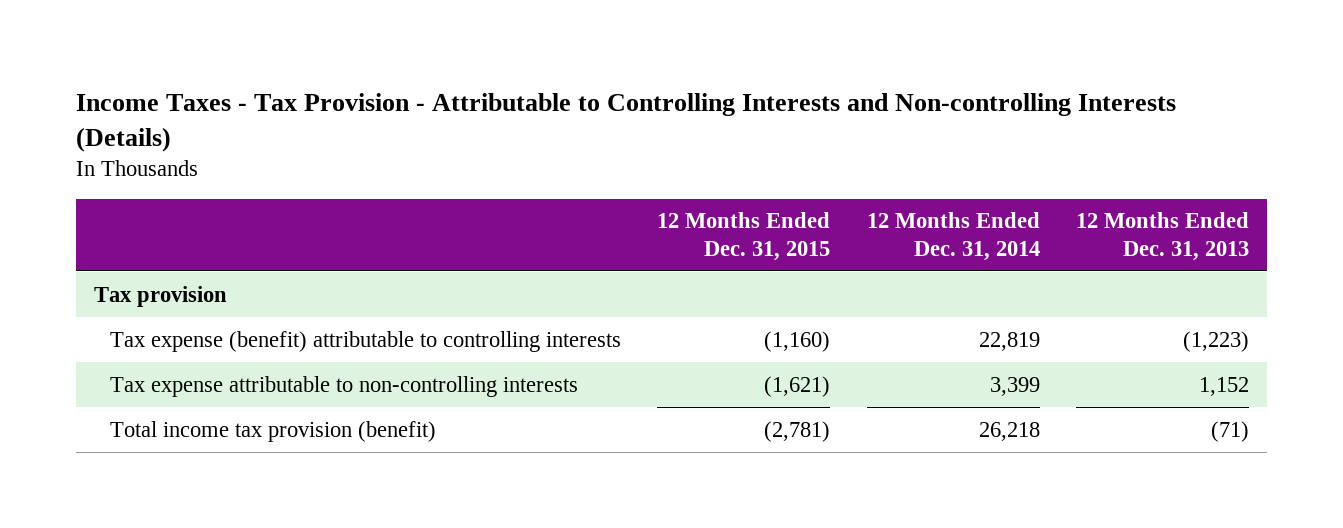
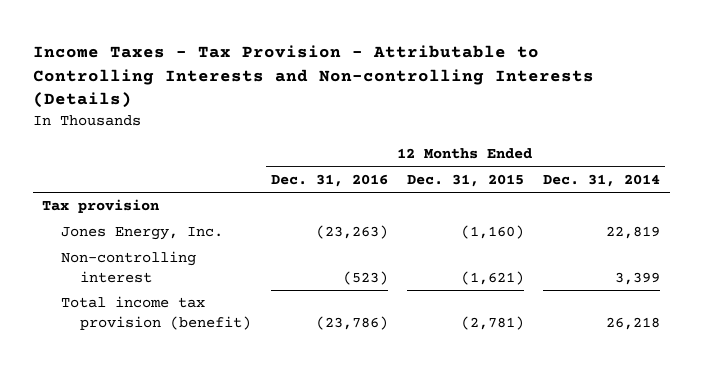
[1076,212,1250,261] 12 Months Ended Dec. 31, 2013 -> none
none -> [270,173,388,187] Dec. 31, 2016
[109,330,621,352] Tax expense (benefit) attributable to controlling interests -> [61,227,224,241] Jones Energy, Inc.
[109,375,578,397] Tax expense attributable to non-controlling interests -> [61,251,197,283] Non-controlling interest

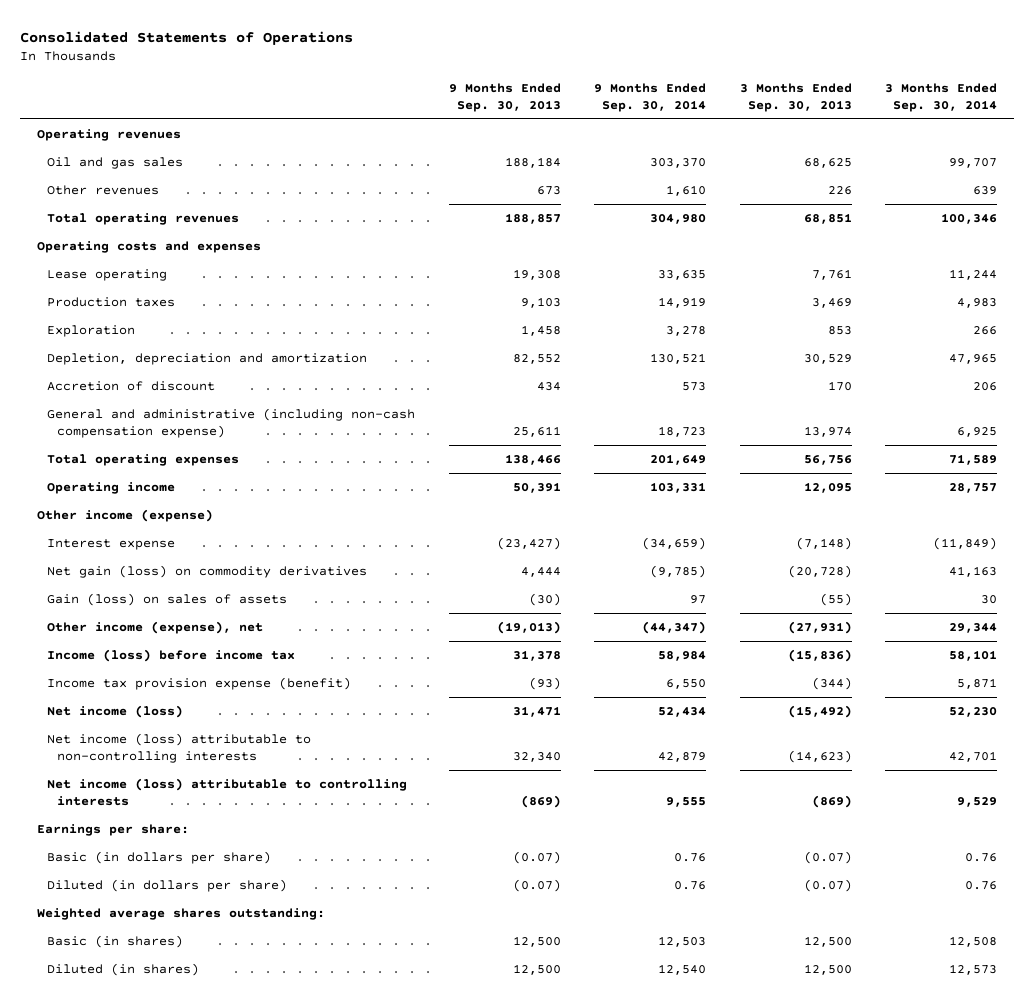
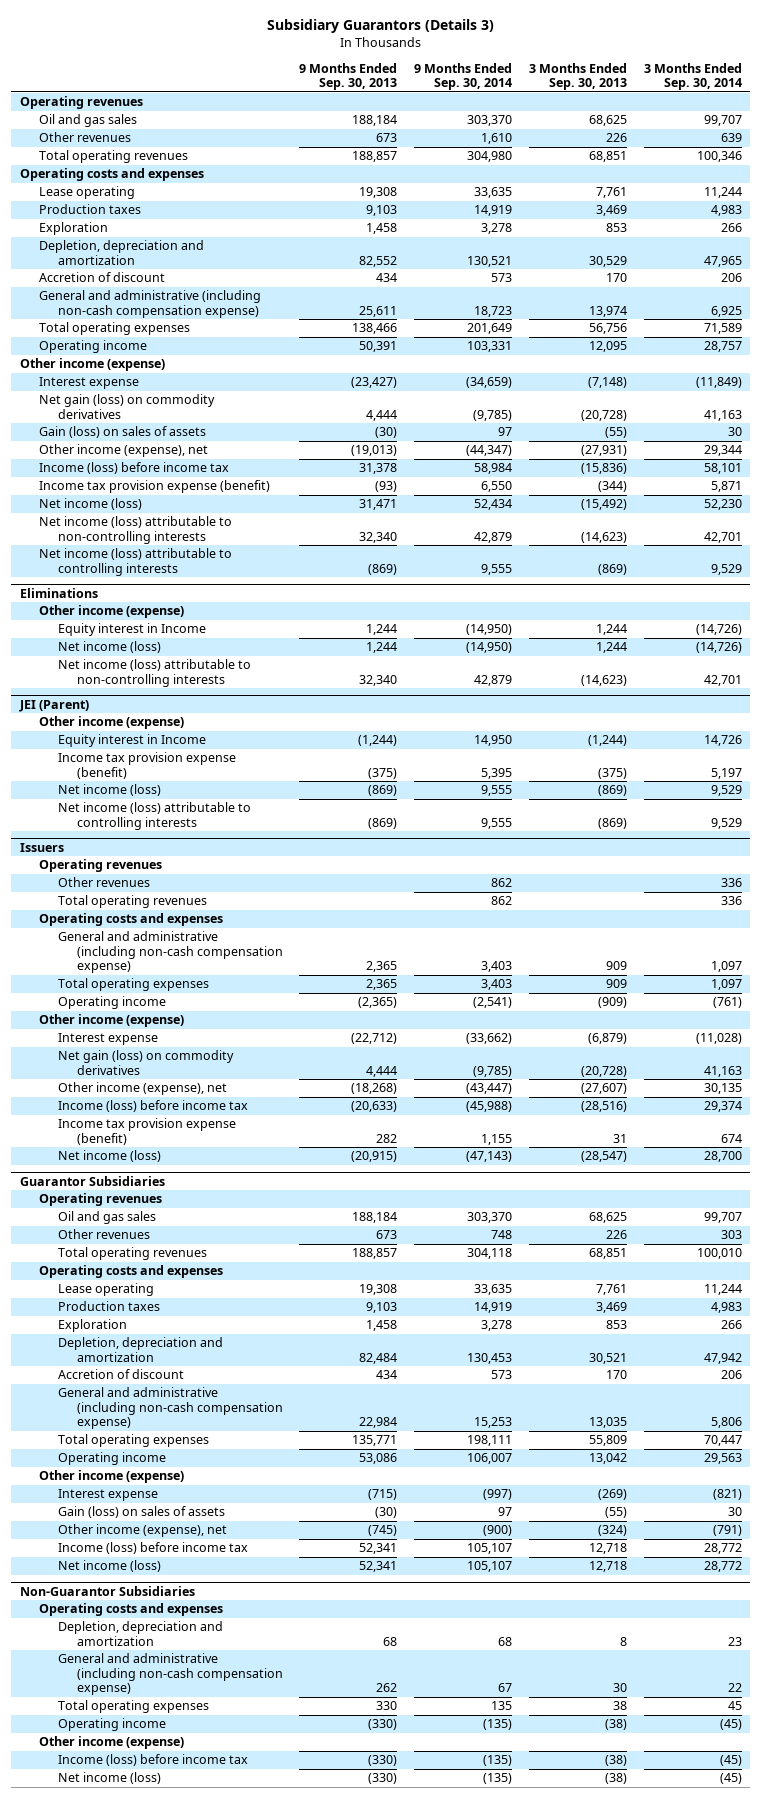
[20,30,354,45] Consolidated Statements of Operations -> [266,19,494,34] Subsidiary Guarantors (Details 3)
[37,823,190,836] Earnings per share: -> none
[47,850,272,864] Basic (in dollars per share) -> none
[47,878,288,892] Diluted (in dollars per share) -> none
[37,907,326,920] Weighted average shares outstanding: -> none
[47,934,184,948] Basic (in shares) -> none
[47,962,200,976] Diluted (in shares) -> none
none -> [19,587,98,598] Eliminations
none -> [38,605,184,619] Other income (expense)
none -> [57,623,206,637] Equity interest in Income
none -> [57,641,161,654] Net income (loss)
none -> [57,659,251,687] Net income (loss) attributable to non-controlling interests
none -> [18,699,89,712] JEI (Parent)
none -> [38,716,184,730] Other income (expense)
none -> [57,734,206,748] Equity interest in Income
none -> [57,752,236,779] Income tax provision expense (benefit)
none -> [57,784,161,797] Net income (loss)
none -> [57,802,251,830] Net income (loss) attributable to controlling interests
none -> [19,842,64,852] Issuers
none -> [38,859,162,873] Operating revenues
none -> [57,877,150,888] Other revenues
none -> [57,895,207,909] Total operating revenues
none -> [38,913,223,927] Operating costs and expenses
none -> [57,931,283,974] General and administrative (including non-cash compensation expense)
none -> [57,978,209,992] Total operating expenses
none -> [57,996,166,1010] Operating income
none -> [38,1014,184,1028] Other income (expense)
none -> [57,1033,158,1046] Interest expense
none -> [57,1050,234,1075] Net gain (loss) on commodity derivatives
none -> [57,1082,227,1096] Other income (expense), net
none -> [57,1100,248,1113] Income (loss) before income tax
none -> [57,1118,236,1145] Income tax provision expense (benefit)
none -> [57,1150,161,1163] Net income (loss)
none -> [19,1175,165,1186] Guarantor Subsidiaries
none -> [38,1193,162,1207] Operating revenues
none -> [57,1211,156,1225] Oil and gas sales
none -> [57,1229,150,1240] Other revenues
none -> [57,1247,207,1261] Total operating revenues
none -> [38,1265,223,1279] Operating costs and expenses
none -> [57,1283,154,1297] Lease operating
none -> [57,1301,160,1312] Production taxes
none -> [57,1319,127,1333] Exploration
none -> [57,1337,223,1362] Depletion, depreciation and amortization
none -> [57,1369,184,1380] Accretion of discount
none -> [57,1387,283,1430] General and administrative (including non-cash compensation expense)
none -> [57,1434,209,1448] Total operating expenses
none -> [57,1452,166,1466] Operating income
none -> [38,1470,184,1484] Other income (expense)
none -> [57,1489,158,1502] Interest expense
none -> [57,1506,225,1519] Gain (loss) on sales of assets
none -> [57,1524,227,1538] Other income (expense), net
none -> [57,1542,248,1555] Income (loss) before income tax
none -> [57,1560,161,1573] Net income (loss)
none -> [19,1585,195,1596] Non-Guarantor Subsidiaries
none -> [38,1603,223,1617] Operating costs and expenses
none -> [57,1621,223,1646] Depletion, depreciation and amortization
none -> [57,1653,283,1696] General and administrative (including non-cash compensation expense)
none -> [57,1700,209,1714] Total operating expenses
none -> [57,1718,166,1732] Operating income
none -> [38,1736,184,1750] Other income (expense)
none -> [57,1754,248,1767] Income (loss) before income tax
none -> [57,1772,161,1785] Net income (loss)

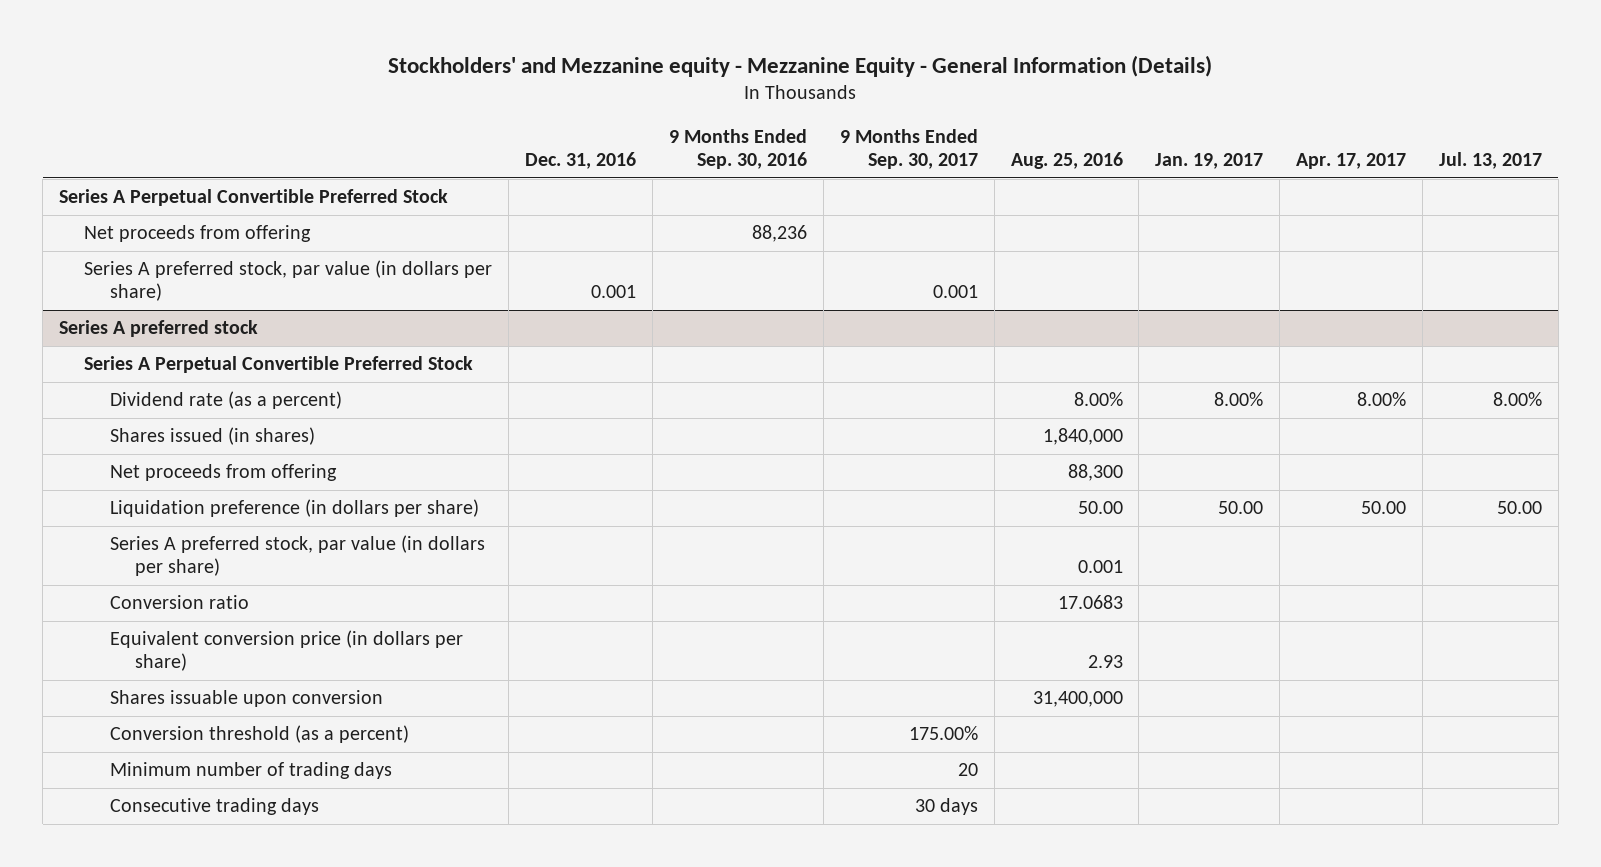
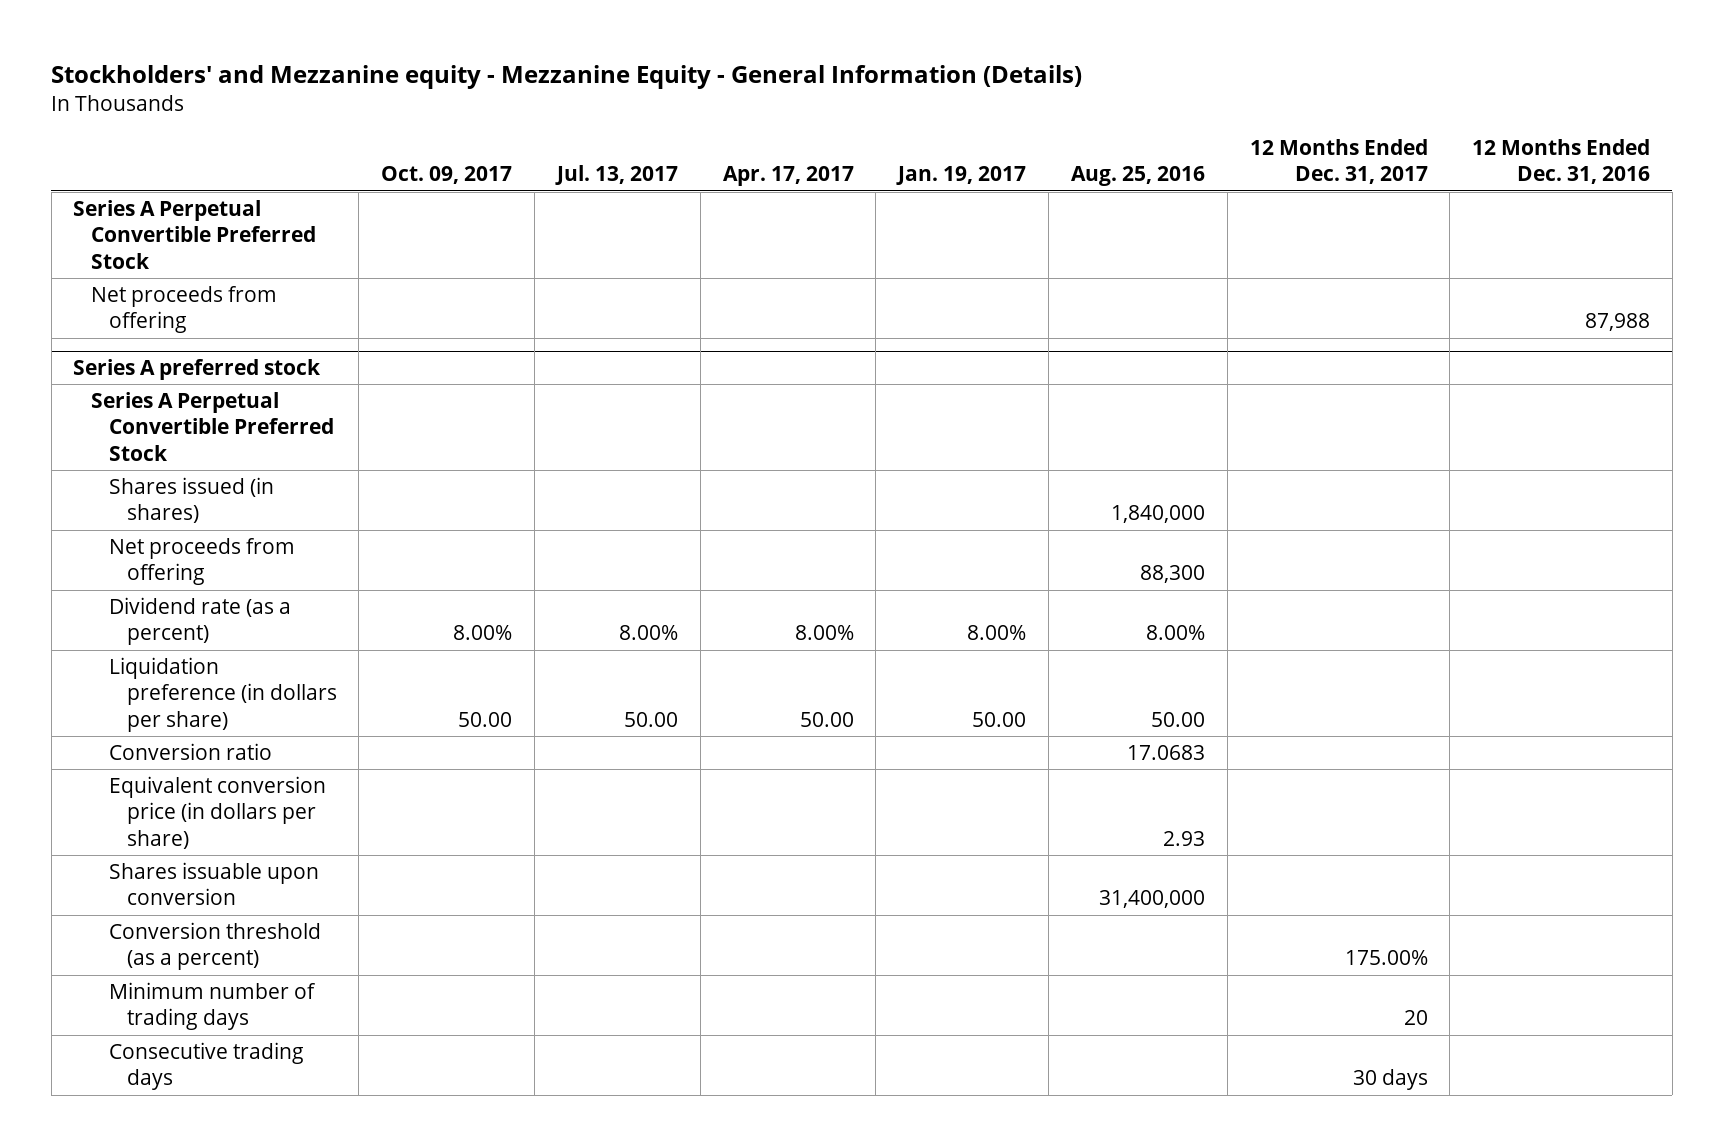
[525,152,637,170] Dec. 31, 2016 -> none
[668,129,807,170] 9 Months Ended Sep. 30, 2016 -> none
[839,129,978,170] 9 Months Ended Sep. 30, 2017 -> none
none -> [381,166,513,185] Oct. 09, 2017
none -> [1249,138,1428,185] 12 Months Ended Dec. 31, 2017
none -> [1472,138,1651,185] 12 Months Ended Dec. 31, 2016
[84,260,493,302] Series A preferred stock, par value (in dollars per share) -> none
[109,391,342,410] Dividend rate (as a percent) -> [108,596,291,646] Dividend rate (as a percent)
[109,535,485,577] Series A preferred stock, par value (in dollars per share) -> none

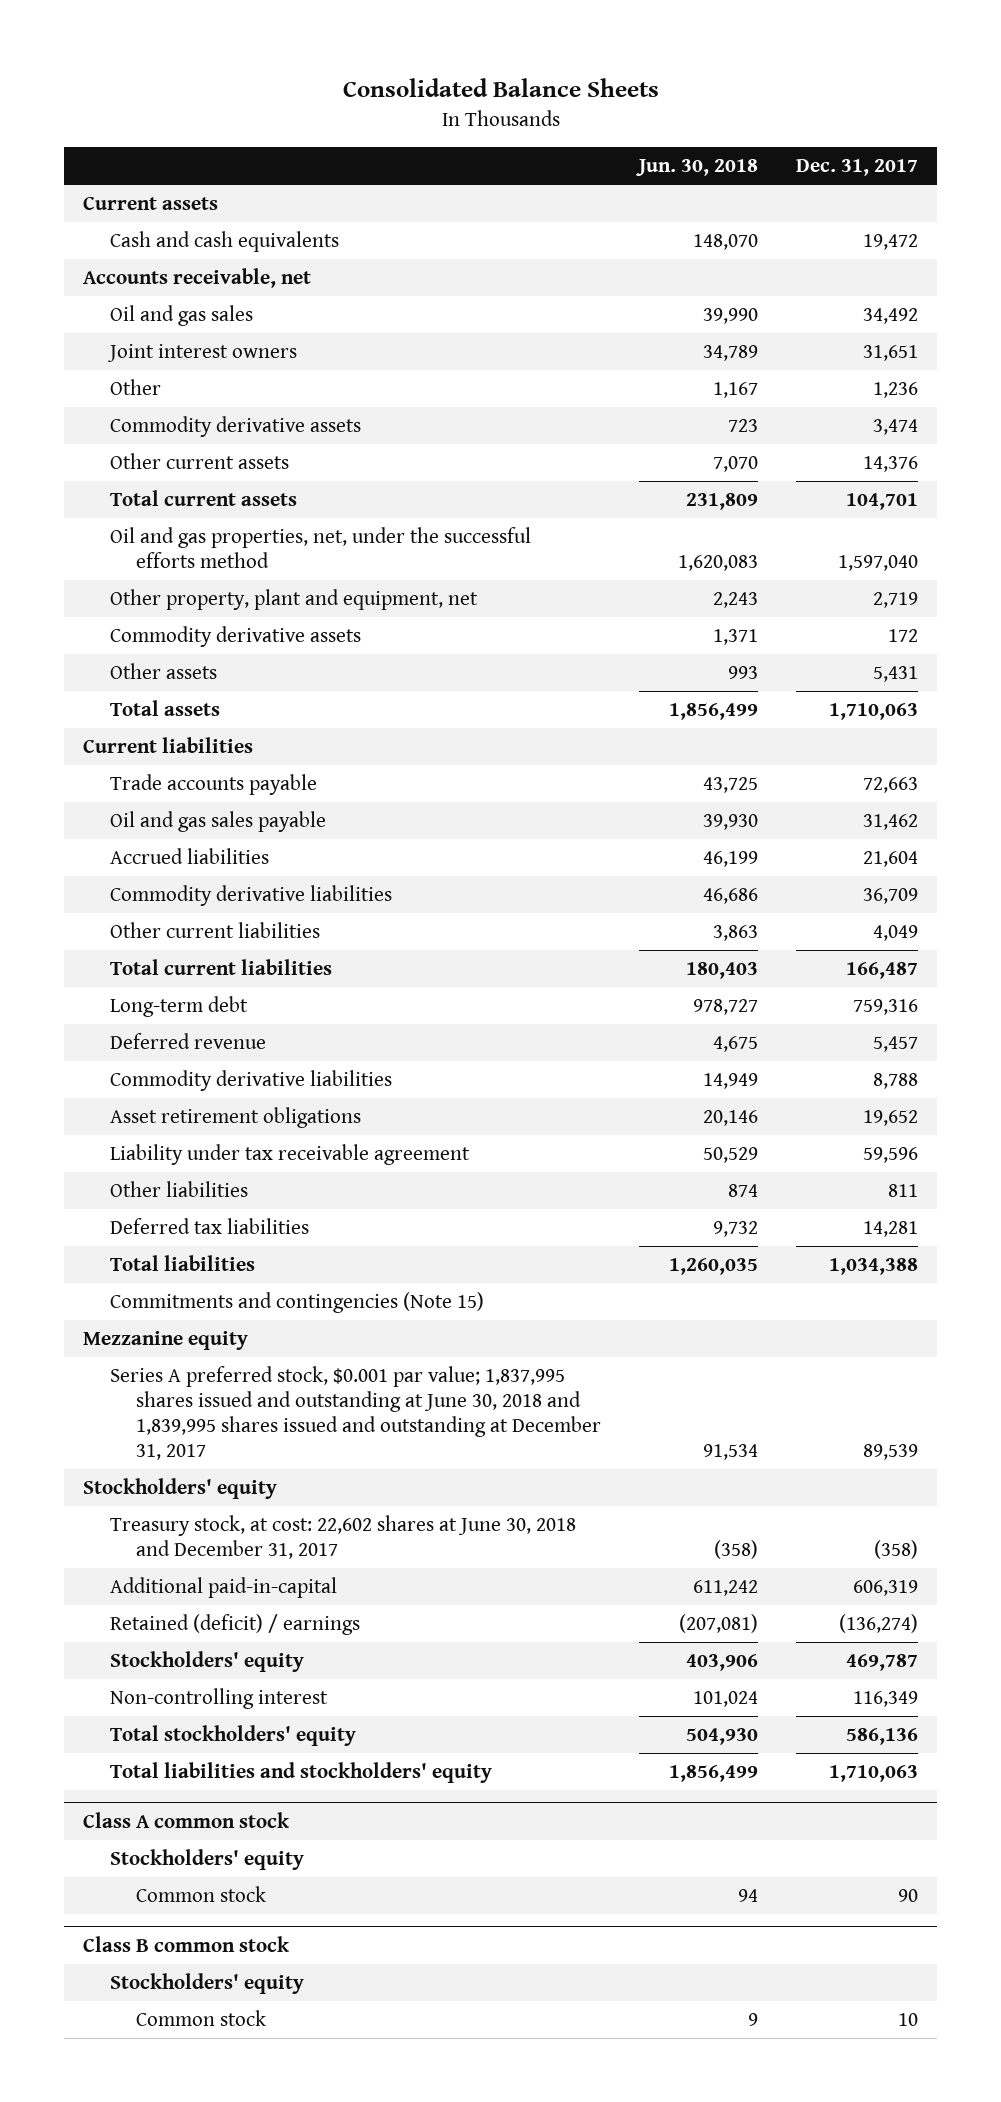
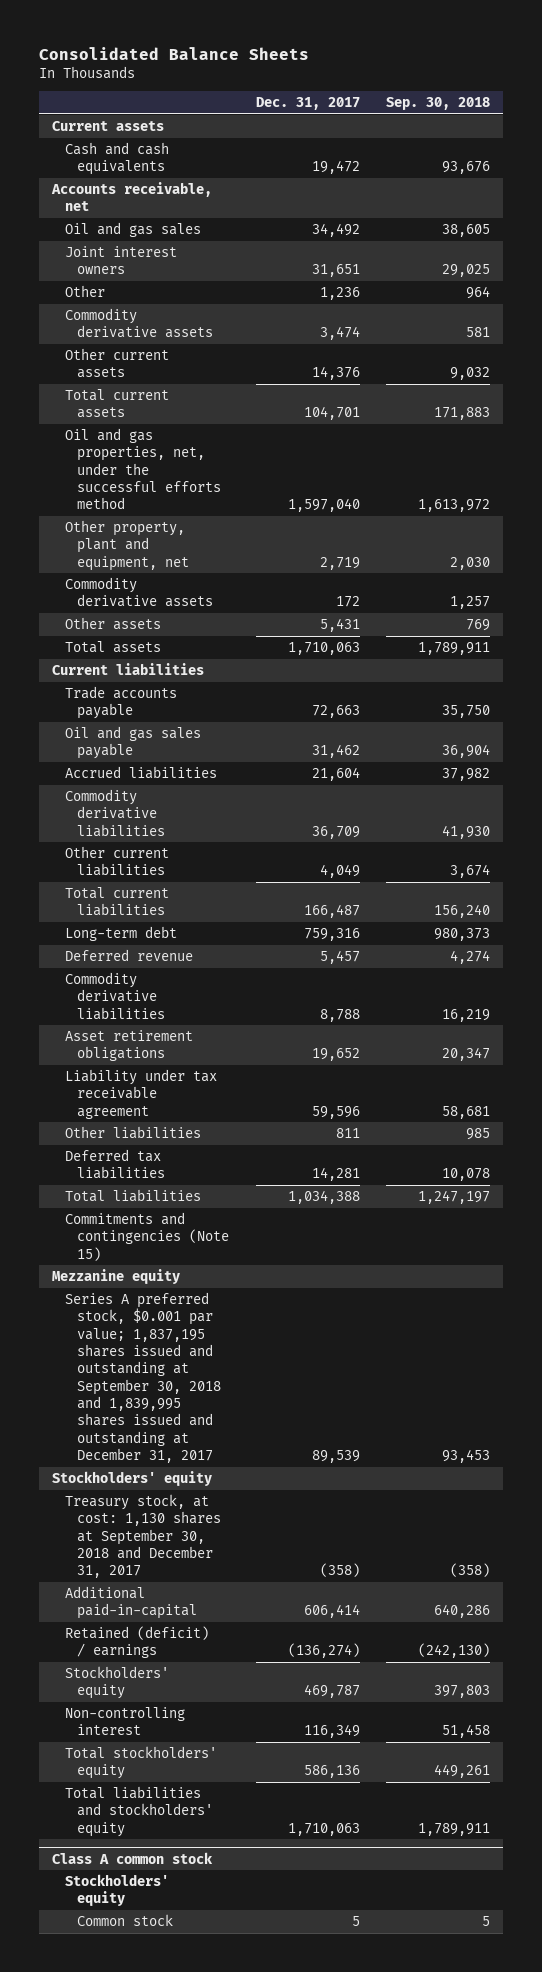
[636,158,759,176] Jun. 30, 2018 -> none
none -> [385,97,490,111] Sep. 30, 2018
[109,1366,602,1460] Series A preferred stock, $0.001 par value; 1,837,995 shares issued and outstanding at June 30, 2018 and 1,839,995 shares issued and outstanding at December 31, 2017 -> [64,1291,222,1464] Series A preferred stock, $0.001 par value; 1,837,195 shares issued and outstanding at September 30, 2018 and 1,839,995 shares issued and outstanding at December 31, 2017
[109,1515,576,1560] Treasury stock, at cost: 22,602 shares at June 30, 2018 and December 31, 2017 -> [64,1493,222,1579] Treasury stock, at cost: 1,130 shares at September 30, 2018 and December 31, 2017
[853,1580,919,1597] 606,319 -> [303,1604,360,1619] 606,414
[83,1935,291,1952] Class B common stock -> none
[109,1973,304,1995] Stockholders' equity -> none
[136,2010,267,2027] Common stock -> none
[898,1889,919,1903] 90 -> [351,1915,360,1926] 5

